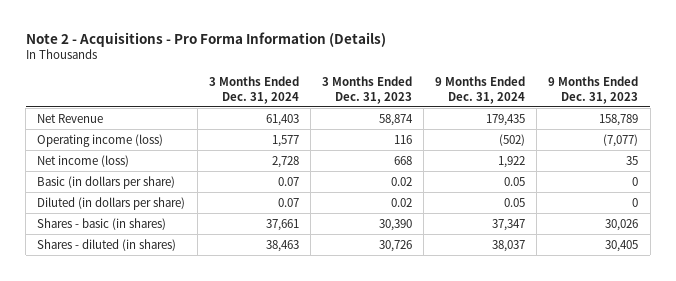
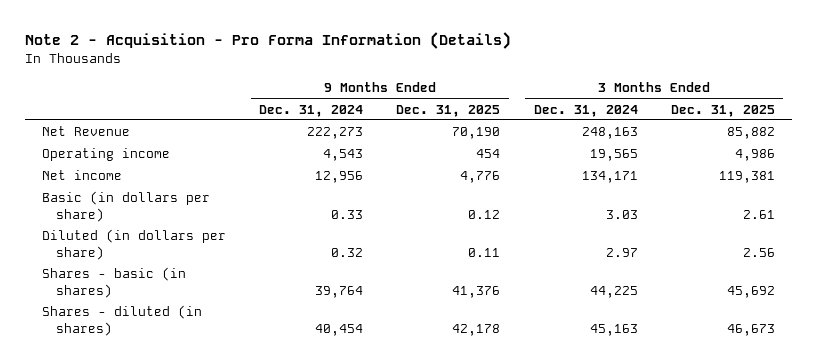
[25,31,386,47] Note 2 - Acquisitions - Pro Forma Information (Details) -> [25,32,512,50] Note 2 - Acquisition - Pro Forma Information (Details)
[321,75,412,104] 3 Months Ended Dec. 31, 2023 -> none
[548,75,639,104] 9 Months Ended Dec. 31, 2023 -> none
none -> [396,104,501,117] Dec. 31, 2025
none -> [671,104,776,117] Dec. 31, 2025
[265,113,299,126] 61,403 -> [581,127,638,140] 248,163
[486,113,526,126] 179,435 -> [307,127,364,140] 222,273
[37,133,164,147] Operating income (loss) -> [41,148,170,162] Operating income
[271,134,299,147] 1,577 -> [589,149,638,162] 19,565
[499,133,526,146] (502) -> [323,149,364,162] 4,543
[37,154,130,167] Net income (loss) -> [41,170,122,181] Net income
[271,155,299,168] 2,728 -> [581,171,638,184] 134,171
[498,155,526,168] 1,922 -> [315,171,364,184] 12,956
[277,176,299,186] 0.07 -> [605,209,638,219] 3.03
[504,176,526,186] 0.05 -> [331,209,364,219] 0.33
[277,197,299,207] 0.07 -> [605,247,638,257] 2.97
[504,197,526,207] 0.05 -> [331,247,364,257] 0.32
[265,218,299,231] 37,661 -> [589,285,638,298] 44,225
[492,218,526,231] 37,347 -> [315,285,364,298] 39,764
[265,239,299,252] 38,463 -> [589,323,638,336] 45,163
[492,239,526,252] 38,037 -> [315,323,364,336] 40,454

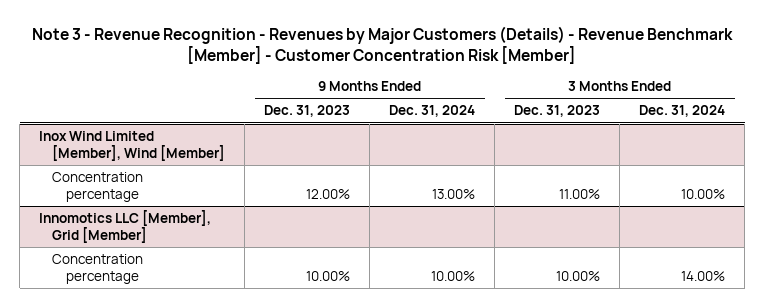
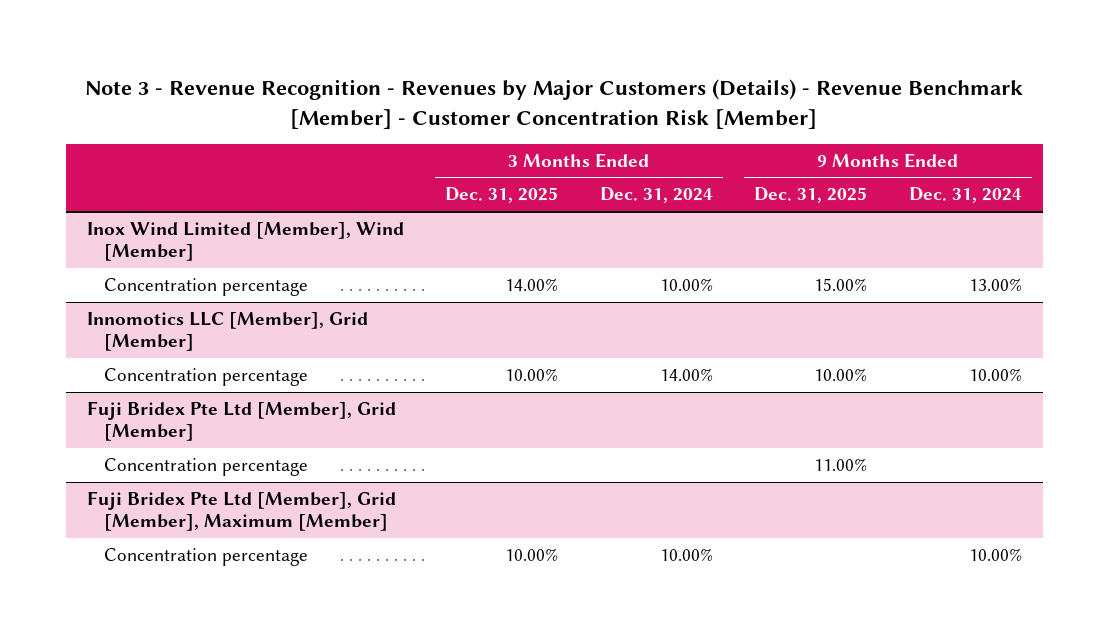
[264,105,351,118] Dec. 31, 2023 -> none
[514,105,601,118] Dec. 31, 2023 -> none
none -> [445,187,559,204] Dec. 31, 2025
none -> [754,187,868,204] Dec. 31, 2025
none -> [86,401,396,442] Fuji Bridex Pte Ltd [Member], Grid [Member]
none -> [103,458,308,477] Concentration percentage
none -> [86,491,396,532] Fuji Bridex Pte Ltd [Member], Grid [Member], Maximum [Member]
none -> [103,548,308,567] Concentration percentage

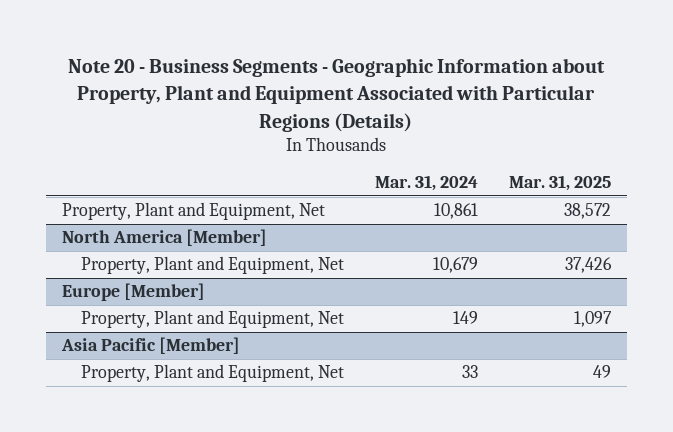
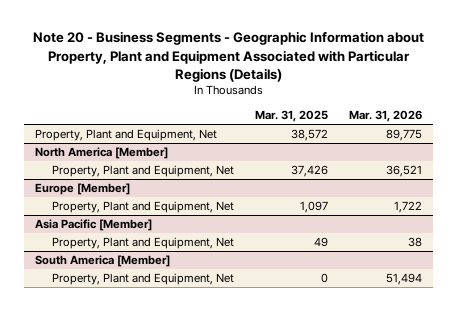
[375,175,479,192] Mar. 31, 2024 -> none
none -> [349,110,423,123] Mar. 31, 2026
none -> [35,255,171,268] South America [Member]
none -> [51,273,234,286] Property, Plant and Equipment, Net

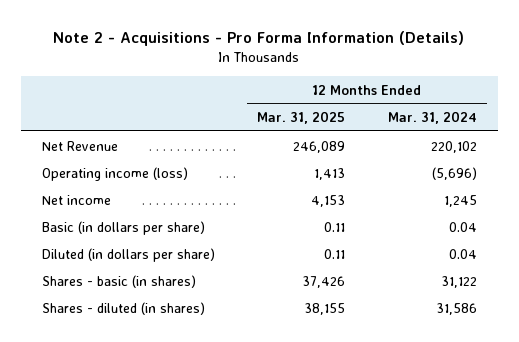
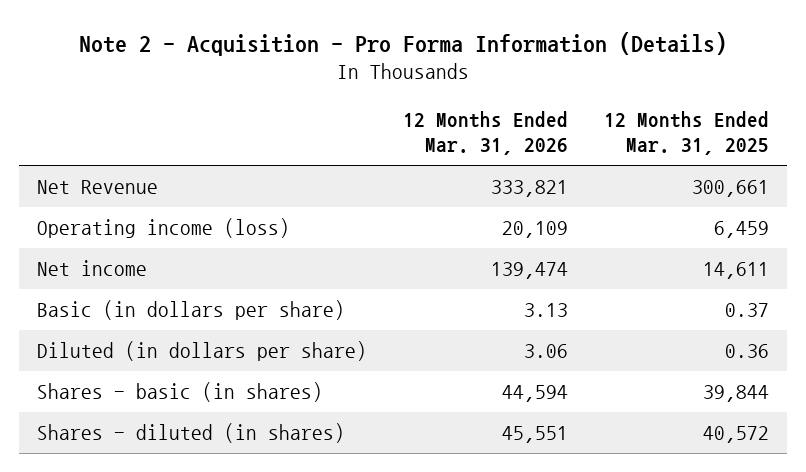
[53,30,465,46] Note 2 - Acquisitions - Pro Forma Information (Details) -> [79,31,728,56] Note 2 - Acquisition - Pro Forma Information (Details)
[387,111,477,125] Mar. 31, 2024 -> none
none -> [403,110,569,156] 12 Months Ended Mar. 31, 2026
[293,140,346,153] 246,089 -> [692,180,770,198] 300,661
[314,167,346,180] 1,413 -> [714,221,770,239] 6,459
[311,194,346,207] 4,153 -> [703,262,770,280] 14,611
[324,221,346,232] 0.11 -> [725,303,770,318] 0.37
[324,248,346,259] 0.11 -> [725,344,770,359] 0.36
[302,275,346,288] 37,426 -> [703,385,770,403] 39,844
[304,302,346,315] 38,155 -> [703,426,770,444] 40,572

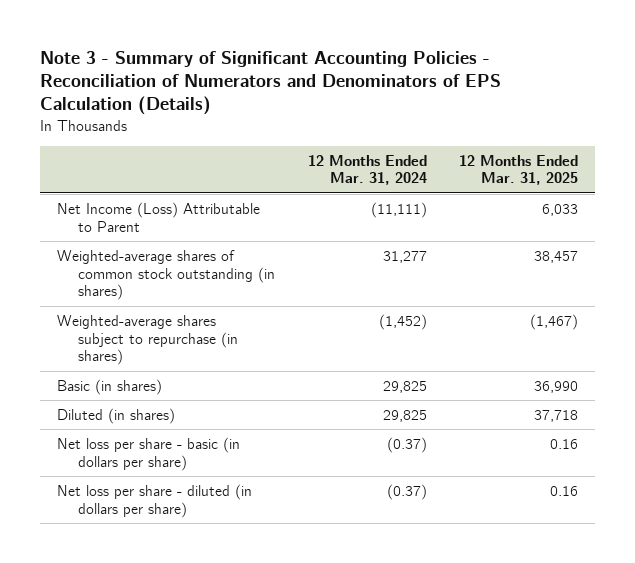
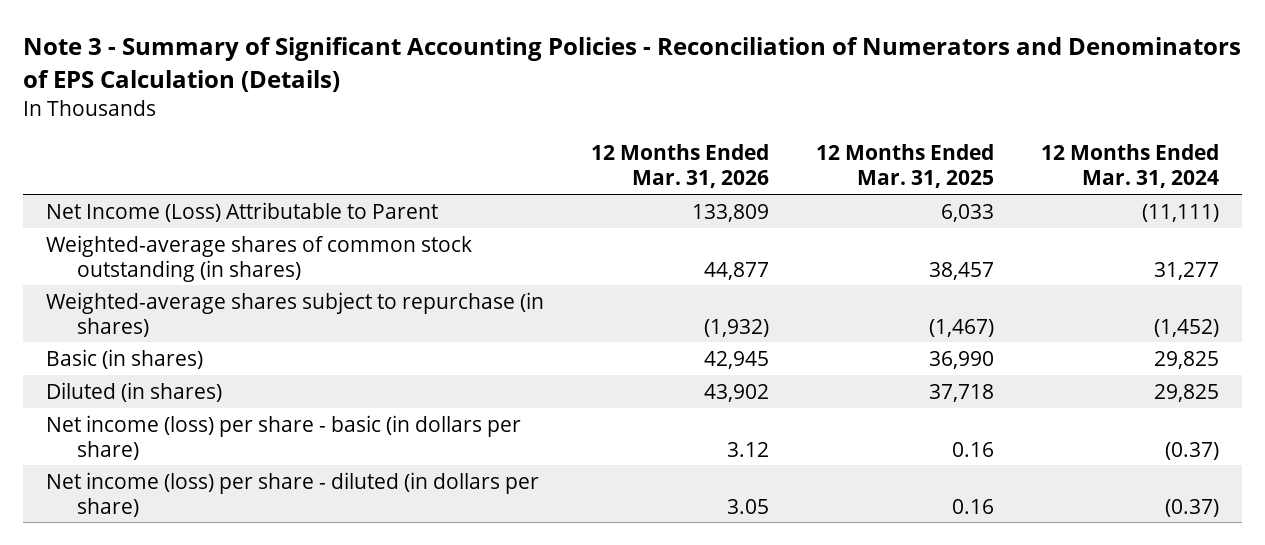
none -> [590,144,769,189] 12 Months Ended Mar. 31, 2026
[56,436,240,471] Net loss per share - basic (in dollars per share) -> [46,414,522,460] Net income (loss) per share - basic (in dollars per share)
[56,483,252,518] Net loss per share - diluted (in dollars per share) -> [46,471,540,517] Net income (loss) per share - diluted (in dollars per share)

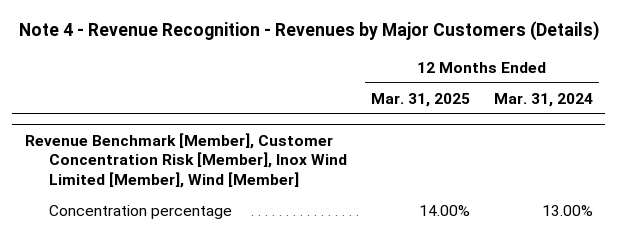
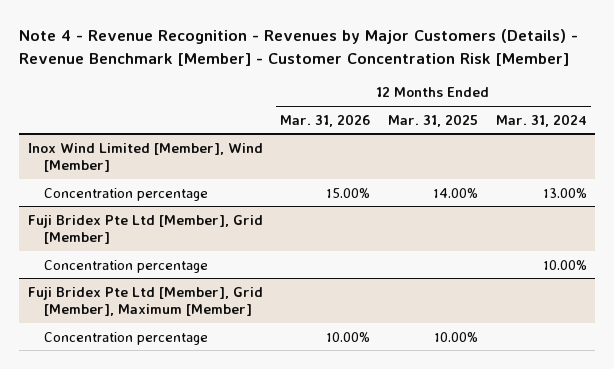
[18,21,599,42] Note 4 - Revenue Recognition - Revenues by Major Customers (Details) -> [18,29,578,67] Note 4 - Revenue Recognition - Revenues by Major Customers (Details) - Revenue Benchmark [Member] - Customer Concentration Risk [Member]
none -> [280,113,371,127] Mar. 31, 2026
[24,132,347,188] Revenue Benchmark [Member], Customer Concentration Risk [Member], Inox Wind Limited [Member], Wind [Member] -> none
none -> [27,142,263,173] Inox Wind Limited [Member], Wind [Member]
none -> [27,214,263,245] Fuji Bridex Pte Ltd [Member], Grid [Member]
none -> [44,259,209,273] Concentration percentage
none -> [27,286,263,317] Fuji Bridex Pte Ltd [Member], Grid [Member], Maximum [Member]
none -> [44,331,209,345] Concentration percentage

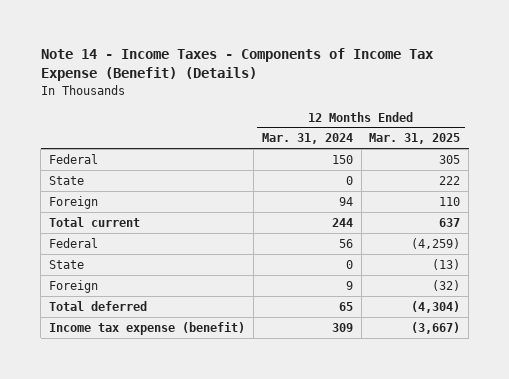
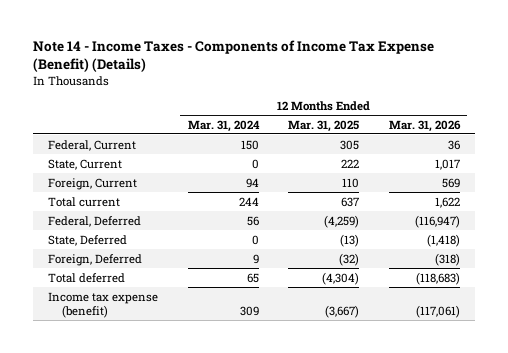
none -> [388,119,461,132] Mar. 31, 2026
[48,153,98,164] Federal -> [48,139,137,151] Federal, Current
[48,175,84,185] State -> [48,158,123,170] State, Current
[48,195,98,209] Foreign -> [48,177,138,190] Foreign, Current
[48,237,98,248] Federal -> [48,215,142,227] Federal, Deferred
[48,259,84,269] State -> [48,234,128,246] State, Deferred
[48,279,98,293] Foreign -> [48,253,143,266] Foreign, Deferred

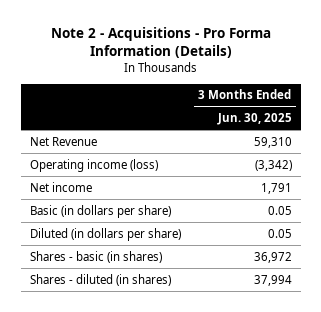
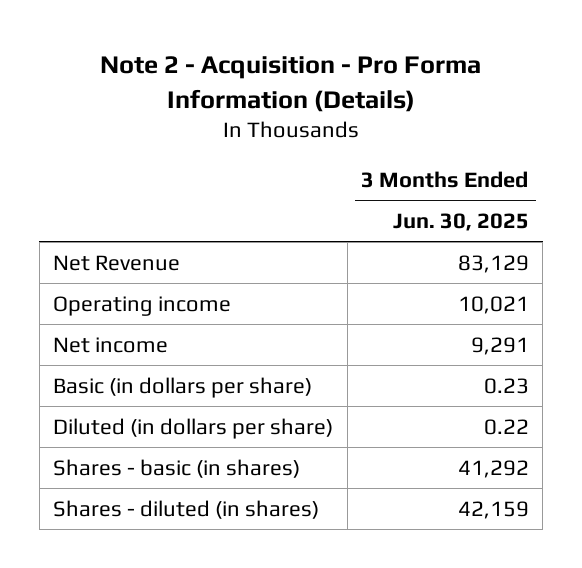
[50,27,271,59] Note 2 - Acquisitions - Pro Forma Information (Details) -> [100,56,482,112] Note 2 - Acquisition - Pro Forma Information (Details)
[253,136,292,148] 59,310 -> [457,254,529,273] 83,129
[29,158,158,172] Operating income (loss) -> [53,295,232,316] Operating income
[254,159,292,171] (3,342) -> [457,295,529,314] 10,021
[260,182,292,194] 1,791 -> [470,336,529,355] 9,291
[267,205,292,215] 0.05 -> [483,377,529,394] 0.23
[267,228,292,238] 0.05 -> [483,418,529,435] 0.22
[253,251,292,263] 36,972 -> [457,459,529,478] 41,292
[253,274,292,286] 37,994 -> [457,500,529,519] 42,159

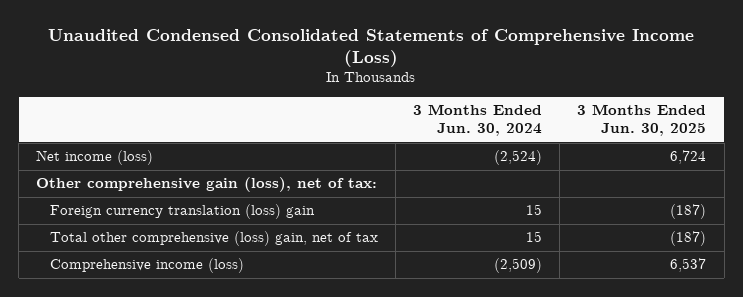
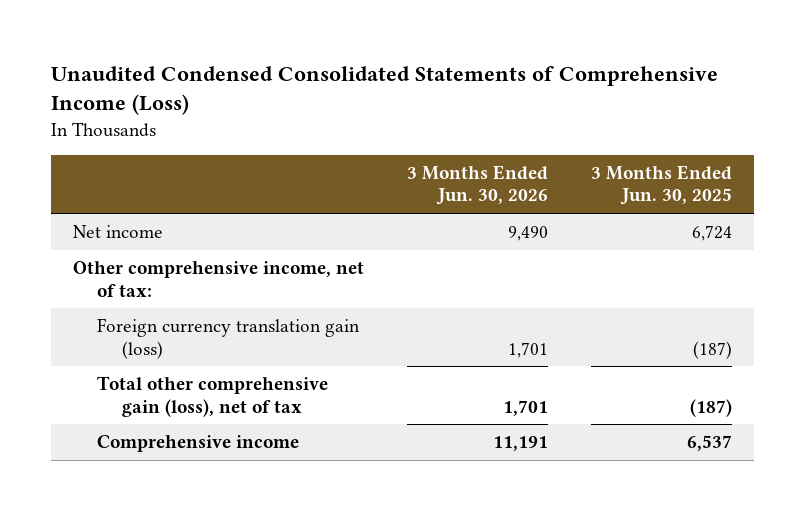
[413,104,543,137] 3 Months Ended Jun. 30, 2024 -> none
none -> [407,164,549,206] 3 Months Ended Jun. 30, 2026
[36,150,154,166] Net income (loss) -> [72,225,163,239] Net income
[36,177,378,193] Other comprehensive gain (loss), net of tax: -> [72,261,364,297] Other comprehensive income, net of tax:
[49,204,315,220] Foreign currency translation (loss) gain -> [97,318,361,359] Foreign currency translation gain (loss)
[49,231,378,247] Total other comprehensive (loss) gain, net of tax -> [97,376,329,417] Total other comprehensive gain (loss), net of tax
[49,258,244,274] Comprehensive income (loss) -> [97,435,300,453] Comprehensive income

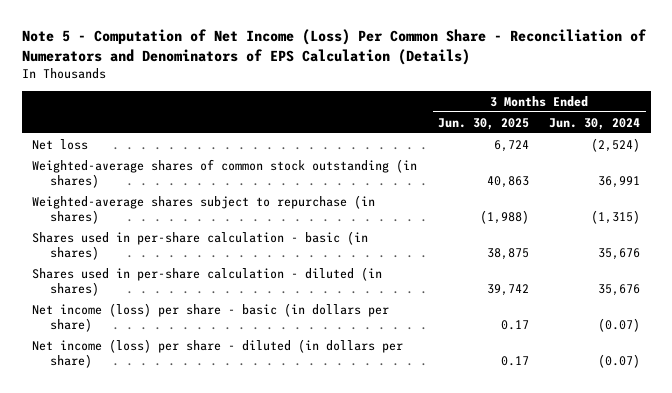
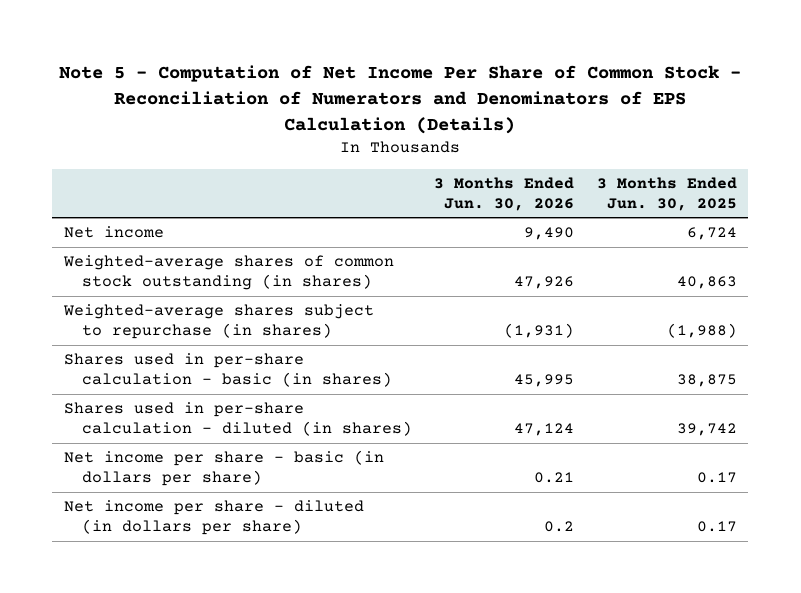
[21,29,647,66] Note 5 - Computation of Net Income (Loss) Per Common Share - Reconciliation of Numerators and Denominators of EPS Calculation (Details) -> [59,65,742,134] Note 5 - Computation of Net Income Per Share of Common Stock - Reconciliation of Numerators and Denominators of EPS Calculation (Details)
[549,117,641,130] Jun. 30, 2024 -> none
none -> [434,176,575,211] 3 Months Ended Jun. 30, 2026
[31,138,88,150] Net loss -> [63,226,164,239] Net income
[31,302,389,333] Net income (loss) per share - basic (in dollars per share) -> [63,450,384,486] Net income per share - basic (in dollars per share)
[31,338,403,369] Net income (loss) per share - diluted (in dollars per share) -> [63,500,364,535] Net income per share - diluted (in dollars per share)

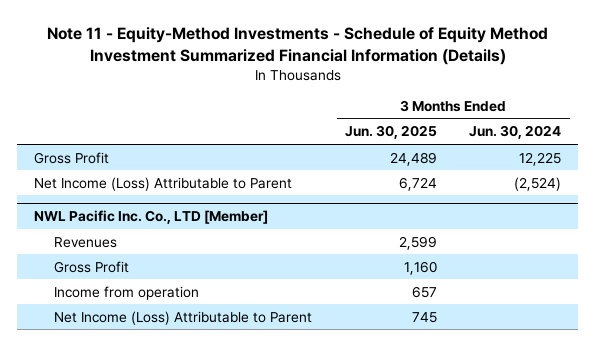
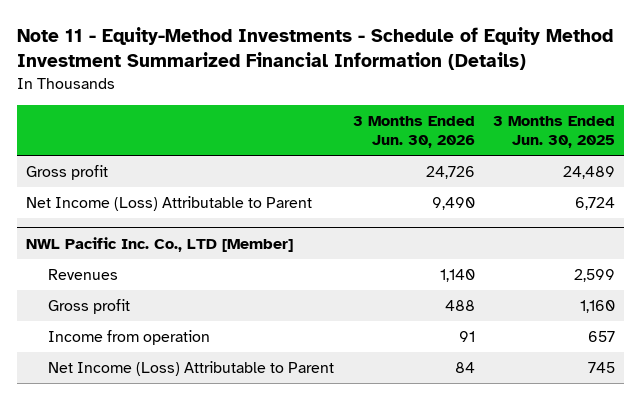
[469,125,562,140] Jun. 30, 2024 -> none
none -> [352,115,475,149] 3 Months Ended Jun. 30, 2026
[33,151,109,164] Gross Profit -> [25,165,108,181] Gross profit
[54,260,130,273] Gross Profit -> [48,299,131,315] Gross profit

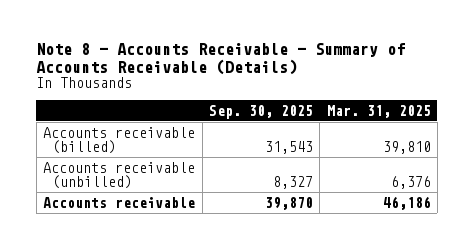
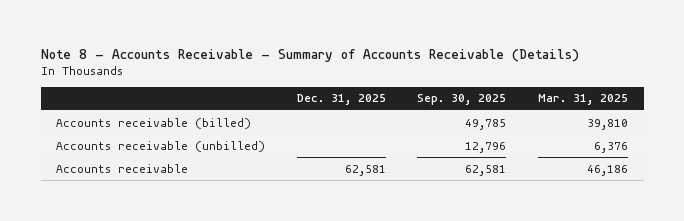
none -> [296,94,386,106] Dec. 31, 2025
[264,140,313,154] 31,543 -> [465,118,507,130] 49,785
[272,175,313,189] 8,327 -> [465,141,507,153] 12,796
[264,196,313,210] 39,870 -> [465,164,507,176] 62,581

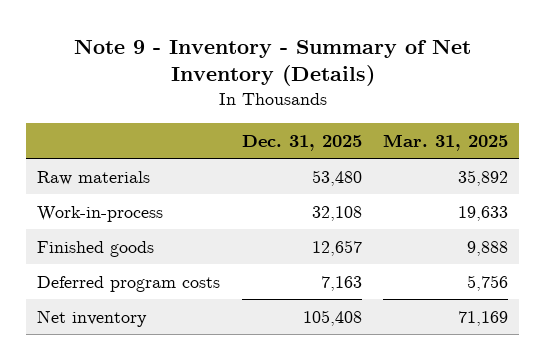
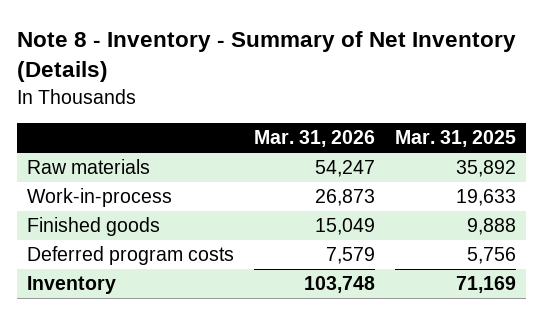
[73,38,471,87] Note 9 - Inventory - Summary of Net Inventory (Details) -> [17,31,517,83] Note 8 - Inventory - Summary of Net Inventory (Details)
[241,134,362,151] Dec. 31, 2025 -> none
none -> [254,130,376,148] Mar. 31, 2026
[36,309,147,327] Net inventory -> [27,276,117,295] Inventory

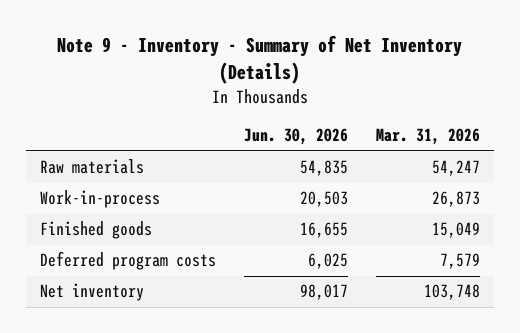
[17,31,517,83] Note 8 - Inventory - Summary of Net Inventory (Details) -> [56,35,462,85] Note 9 - Inventory - Summary of Net Inventory (Details)
[395,130,517,148] Mar. 31, 2025 -> none
none -> [243,128,348,146] Jun. 30, 2026
[27,276,117,295] Inventory -> [39,283,144,302] Net inventory

